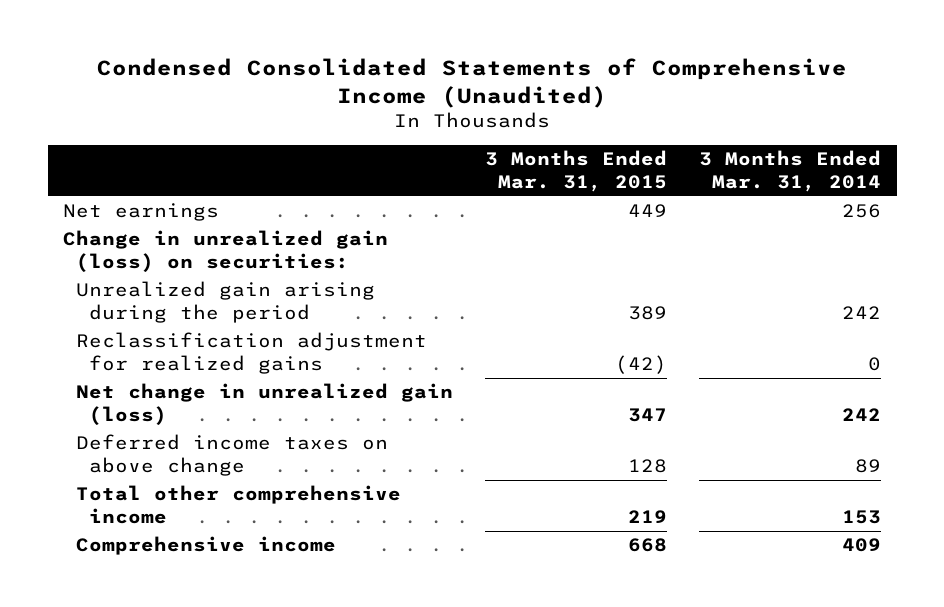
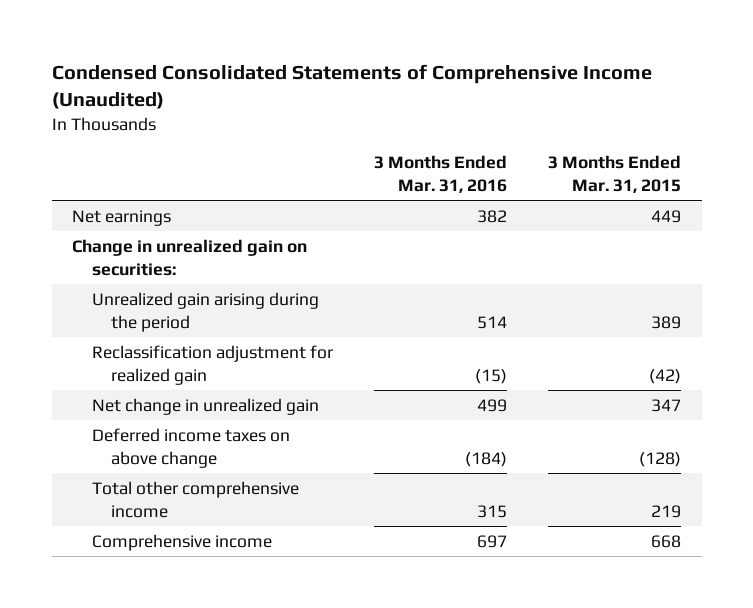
[698,150,881,192] 3 Months Ended Mar. 31, 2014 -> none
none -> [373,155,507,193] 3 Months Ended Mar. 31, 2016
[63,230,389,273] Change in unrealized gain (loss) on securities: -> [72,238,308,276] Change in unrealized gain on securities:
[76,332,428,375] Reclassification adjustment for realized gains -> [91,344,333,385] Reclassification adjustment for realized gain
[76,383,454,426] Net change in unrealized gain (loss) -> [91,397,319,415] Net change in unrealized gain
[628,459,668,474] 128 -> [639,451,682,467] (128)

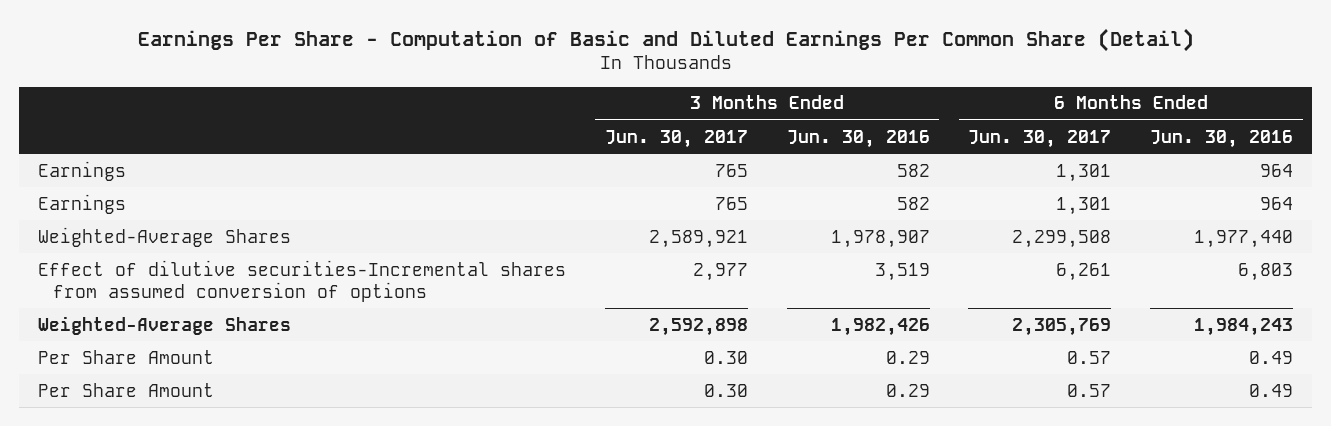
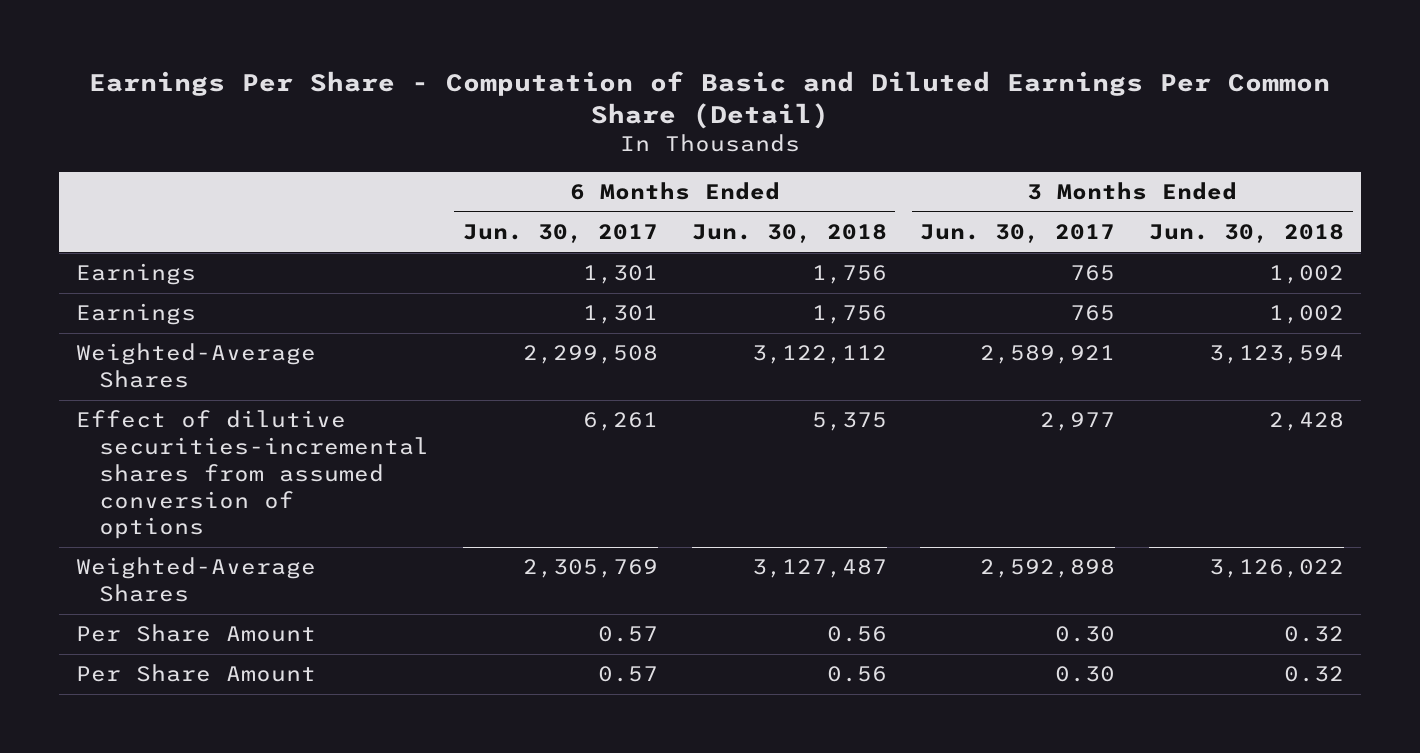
[786,129,930,148] Jun. 30, 2016 -> none
[1150,129,1294,148] Jun. 30, 2016 -> none
none -> [691,224,887,244] Jun. 30, 2018
none -> [1149,224,1345,244] Jun. 30, 2018
[38,259,567,302] Effect of dilutive securities-Incremental shares from assumed conversion of options -> [75,410,429,540] Effect of dilutive securities-incremental shares from assumed conversion of options

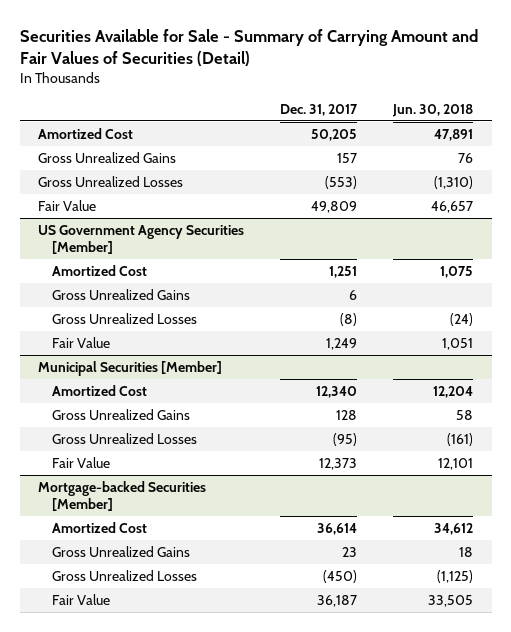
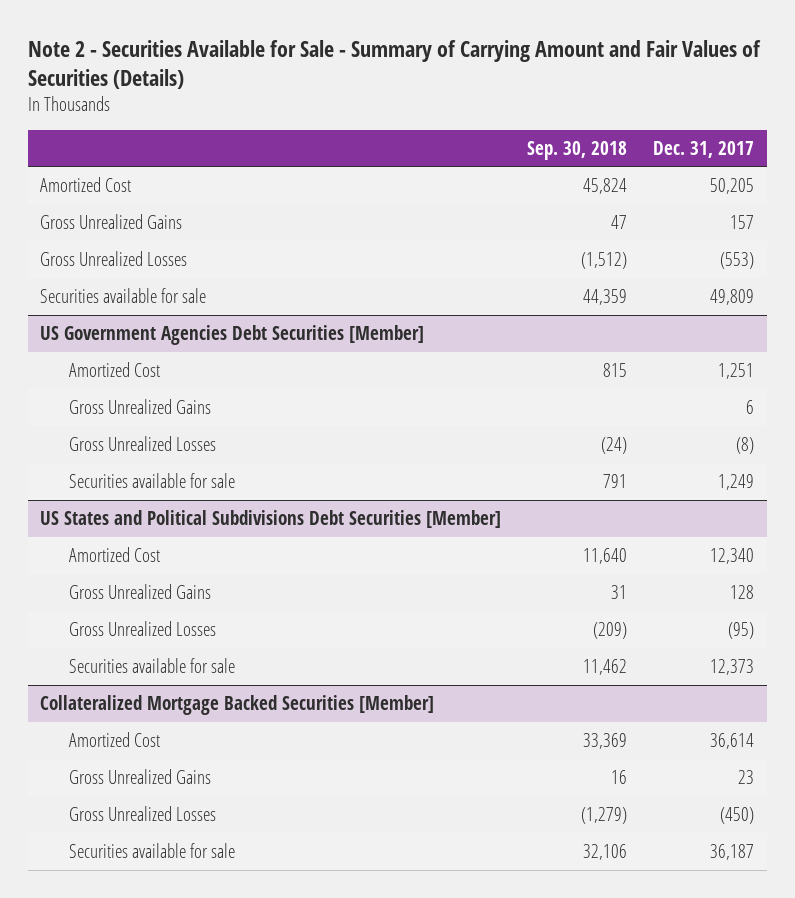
[19,28,478,66] Securities Available for Sale - Summary of Carrying Amount and Fair Values of Securities (Detail) -> [27,39,761,89] Note 2 - Securities Available for Sale - Summary of Carrying Amount and Fair Values of Securities (Details)
[392,103,474,117] Jun. 30, 2018 -> none
none -> [527,140,628,160] Sep. 30, 2018
[37,199,96,211] Fair Value -> [40,287,207,303] Securities available for sale
[37,224,244,254] US Government Agency Securities [Member] -> [40,324,425,345] US Government Agencies Debt Securities [Member]
[52,336,111,348] Fair Value -> [68,472,235,488] Securities available for sale
[37,360,222,376] Municipal Securities [Member] -> [40,509,502,528] US States and Political Subdivisions Debt Securities [Member]
[52,456,111,468] Fair Value -> [68,657,235,673] Securities available for sale
[37,480,206,511] Mortgage-backed Securities [Member] -> [40,694,435,715] Collateralized Mortgage Backed Securities [Member]
[52,593,111,605] Fair Value -> [68,842,235,858] Securities available for sale

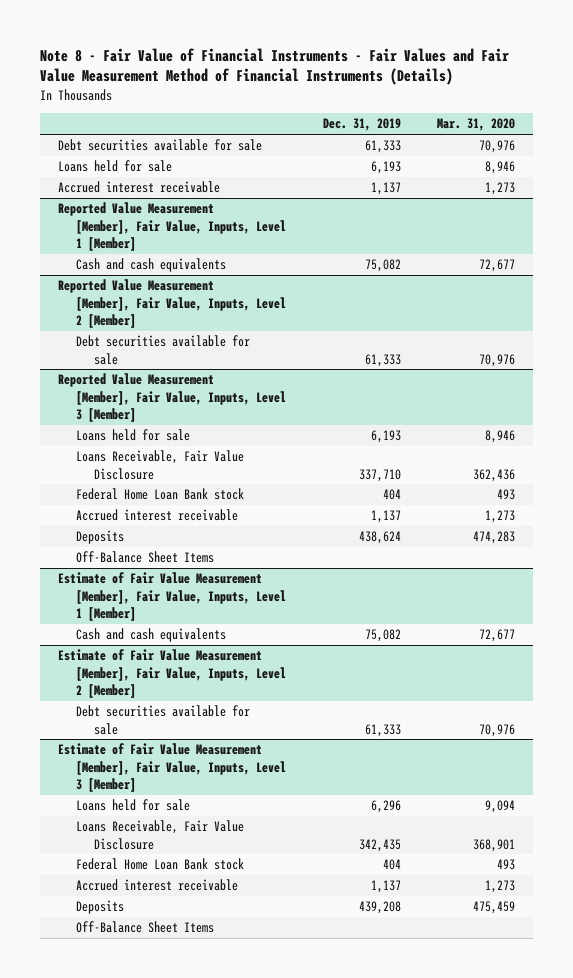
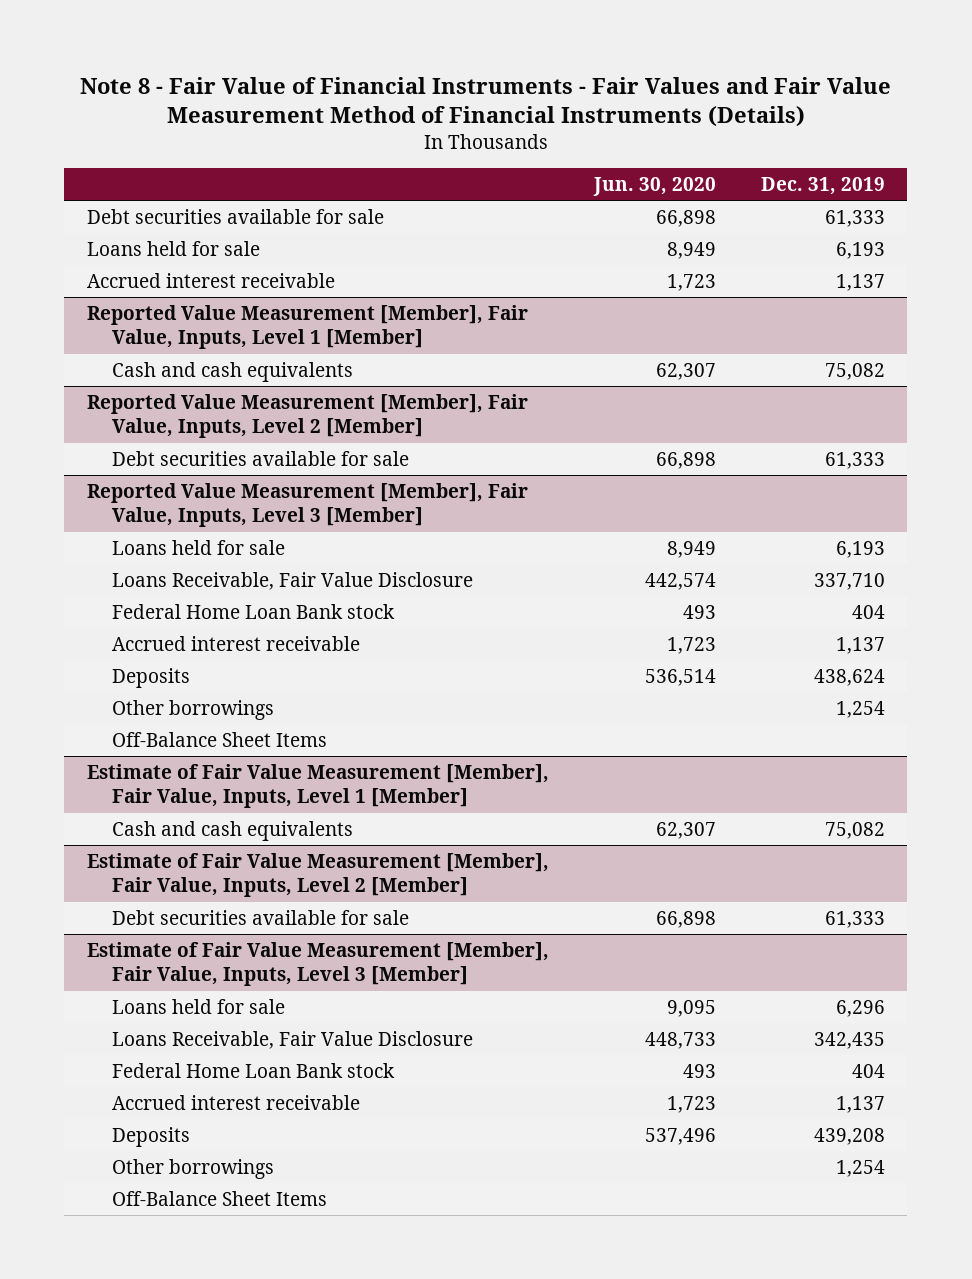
[437,118,516,132] Mar. 31, 2020 -> none
none -> [592,176,716,196] Jun. 30, 2020
none -> [112,700,275,721] Other borrowings
none -> [112,1159,275,1180] Other borrowings

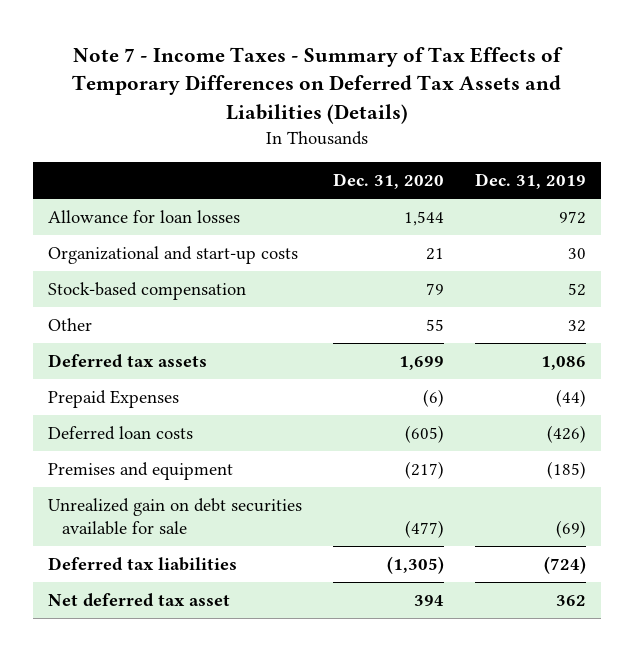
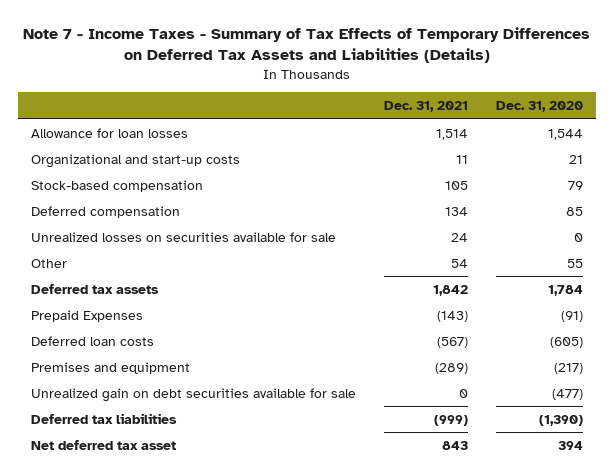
[474,173,586,190] Dec. 31, 2019 -> none
none -> [383,101,468,113] Dec. 31, 2021
none -> [31,205,181,218] Deferred compensation
none -> [31,231,337,242] Unrealized losses on securities available for sale
[398,356,444,371] 1,699 -> [547,284,583,296] 1,784
[422,389,444,408] (6) -> [560,310,583,322] (91)
[386,556,444,575] (1,305) -> [538,414,583,426] (1,390)

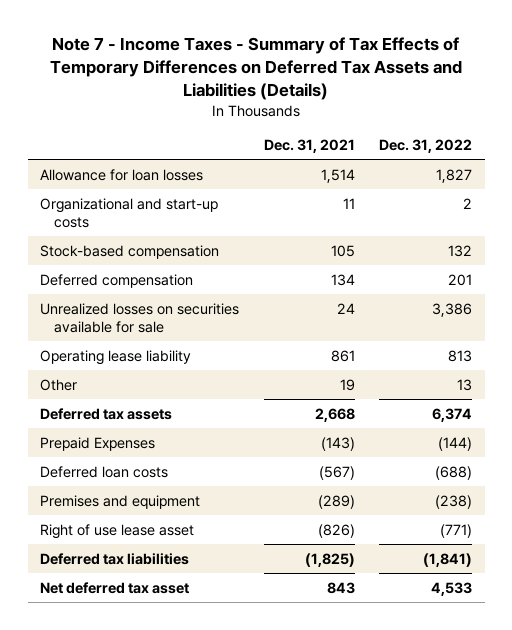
[495,101,583,113] Dec. 31, 2020 -> none
none -> [379,138,473,153] Dec. 31, 2022
none -> [40,349,192,365] Operating lease liability
[450,258,468,268] 54 -> [339,378,355,391] 19
[432,284,468,296] 1,842 -> [314,407,355,422] 2,668
[31,387,357,402] Unrealized gain on debt securities available for sale -> none
none -> [40,523,195,539] Right of use lease asset
[433,414,468,426] (999) -> [304,552,355,567] (1,825)

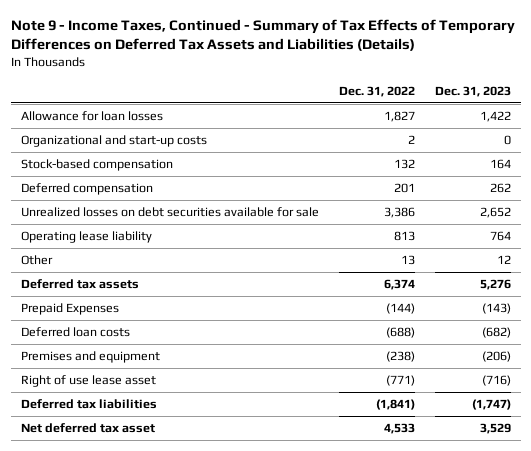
[50,37,463,100] Note 7 - Income Taxes - Summary of Tax Effects of Temporary Differences on Deferred Tax Assets and Liabilities (Details) -> [10,19,515,52] Note 9 - Income Taxes, Continued - Summary of Tax Effects of Temporary Differences on Deferred Tax Assets and Liabilities (Details)
[263,138,355,153] Dec. 31, 2021 -> none
none -> [434,86,511,98] Dec. 31, 2023
[40,302,240,333] Unrealized losses on securities available for sale -> [20,207,319,218] Unrealized losses on debt securities available for sale

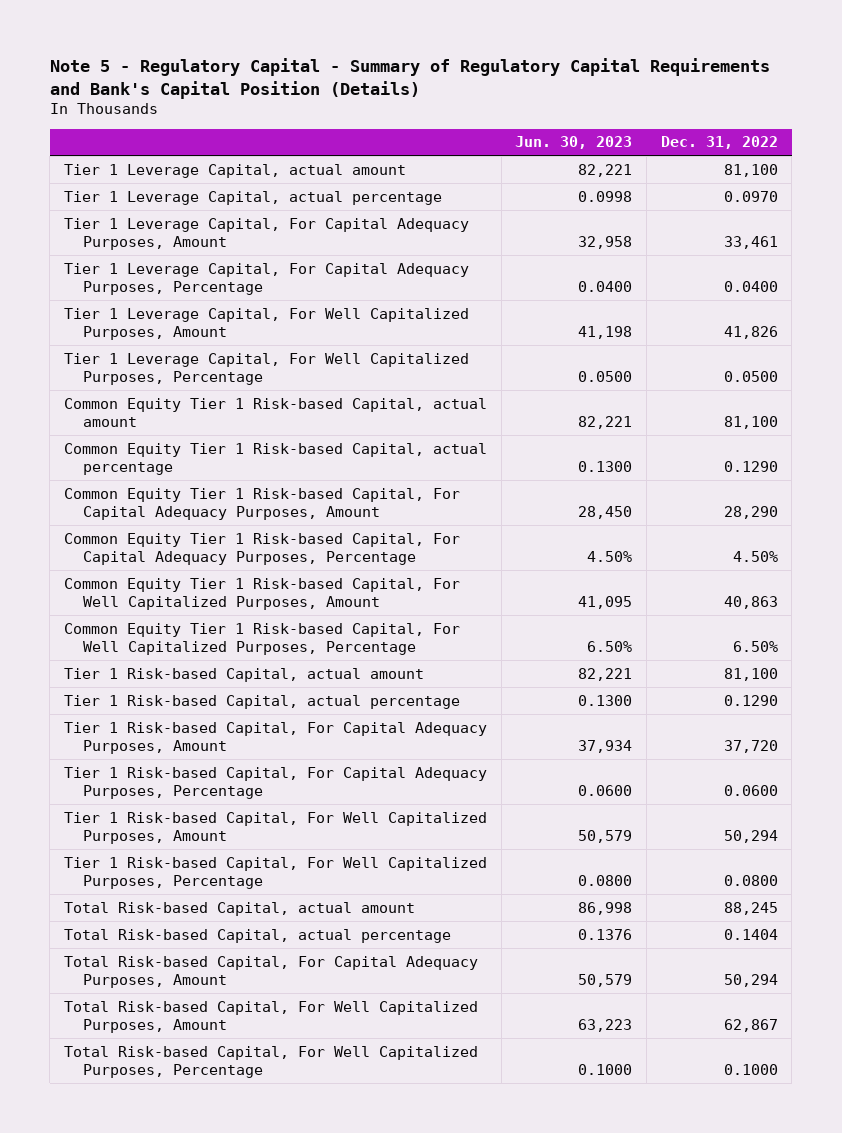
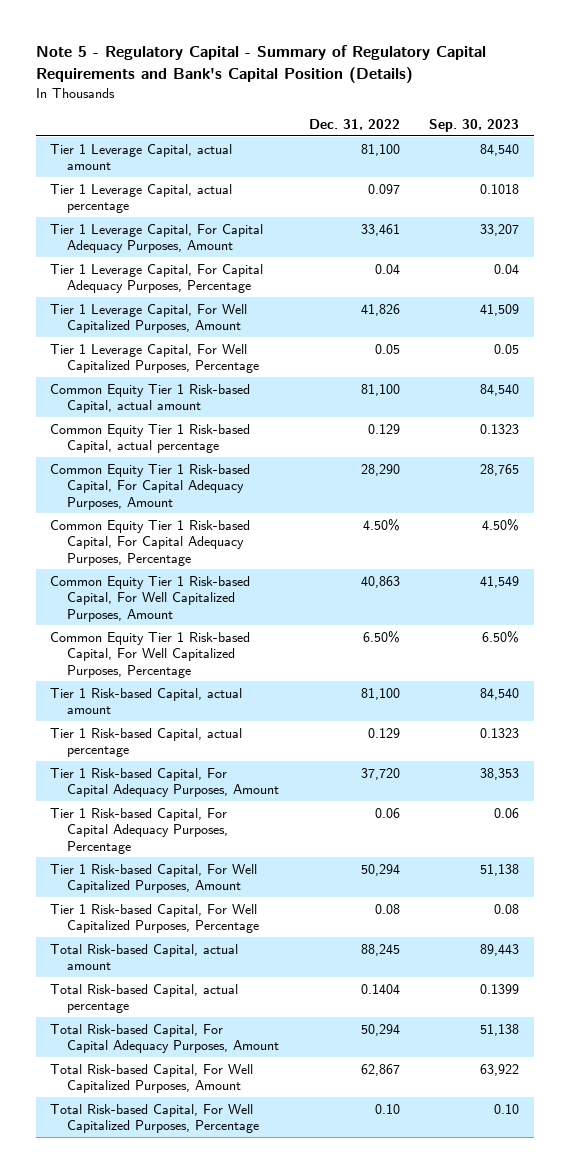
[515,136,633,150] Jun. 30, 2023 -> none
none -> [429,118,520,132] Sep. 30, 2023
[723,190,778,202] 0.0970 -> [367,183,400,194] 0.097
[723,281,778,293] 0.0400 -> [374,263,400,274] 0.04
[723,371,778,383] 0.0500 -> [374,343,400,354] 0.05
[723,461,778,473] 0.1290 -> [367,423,400,434] 0.129
[723,694,778,706] 0.1290 -> [367,727,400,738] 0.129
[723,785,778,797] 0.0600 -> [374,807,400,818] 0.06
[723,875,778,887] 0.0800 -> [374,903,400,914] 0.08
[723,1064,778,1076] 0.1000 -> [374,1103,400,1114] 0.10

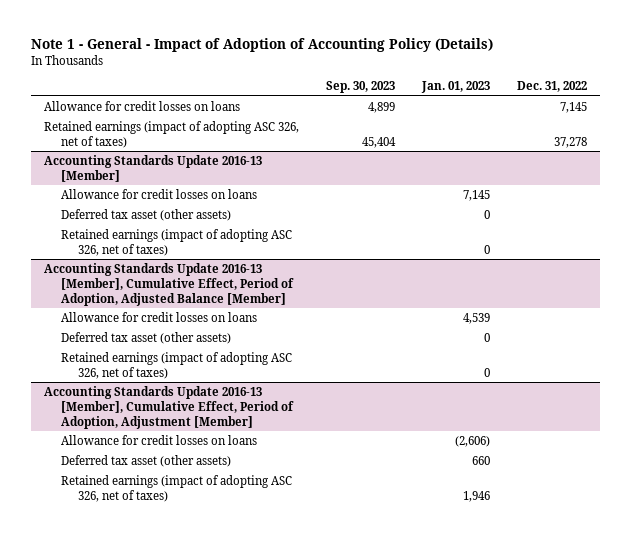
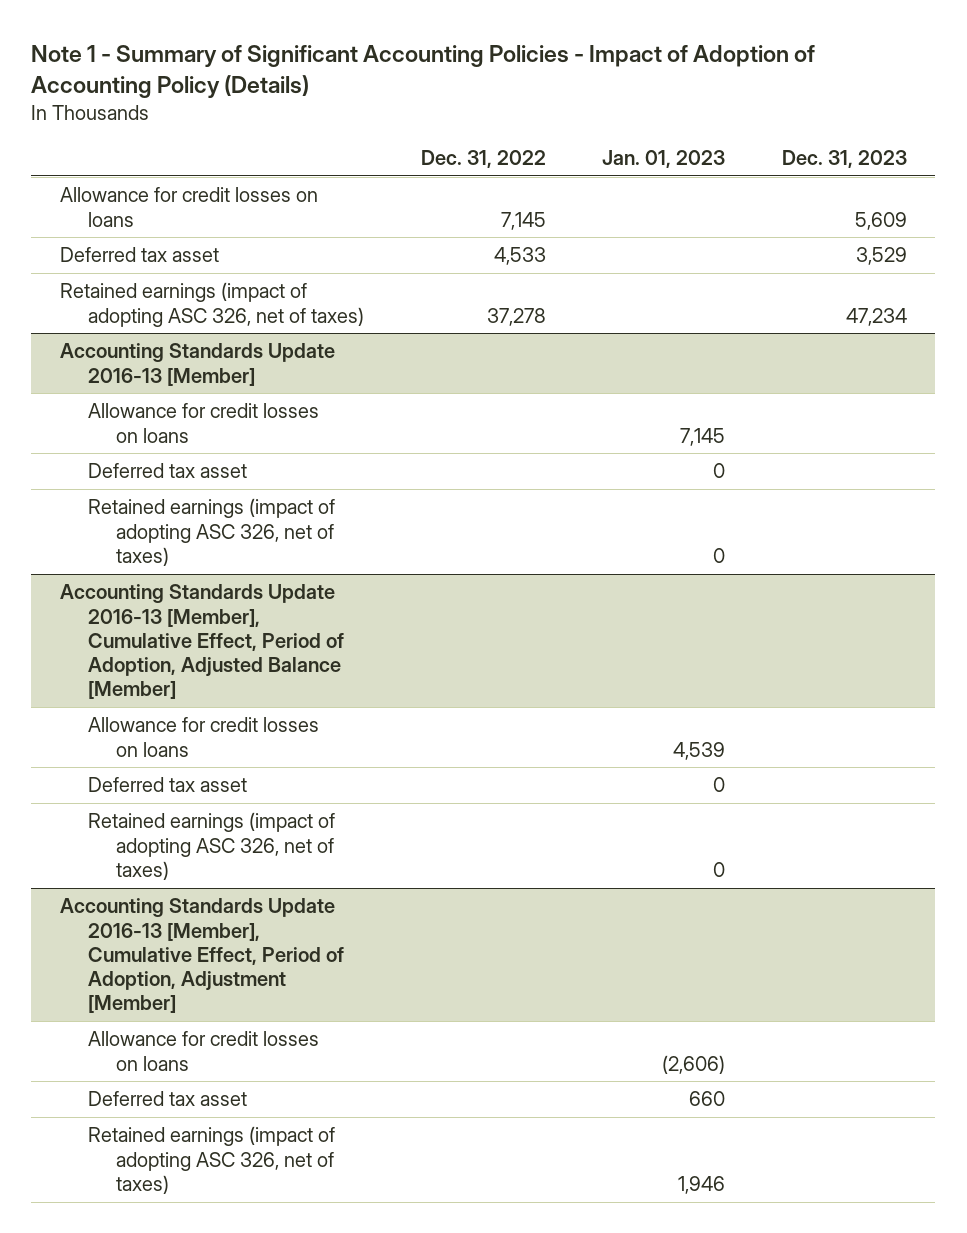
[31,38,494,53] Note 1 - General - Impact of Adoption of Accounting Policy (Details) -> [31,45,816,98] Note 1 - Summary of Significant Accounting Policies - Impact of Adoption of Accounting Policy (Details)
[326,81,396,94] Sep. 30, 2023 -> none
none -> [782,149,908,168] Dec. 31, 2023
none -> [59,247,219,263] Deferred tax asset
[61,208,232,221] Deferred tax asset (other assets) -> [87,463,247,479] Deferred tax asset
[61,331,232,344] Deferred tax asset (other assets) -> [87,777,247,793] Deferred tax asset
[61,454,232,467] Deferred tax asset (other assets) -> [87,1091,247,1107] Deferred tax asset

